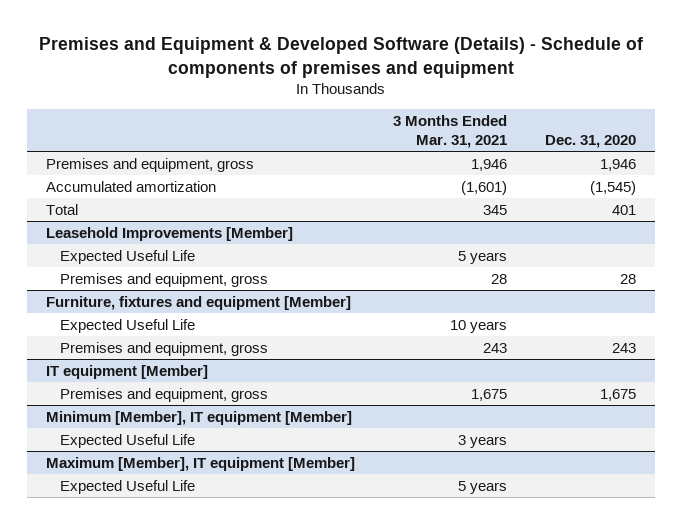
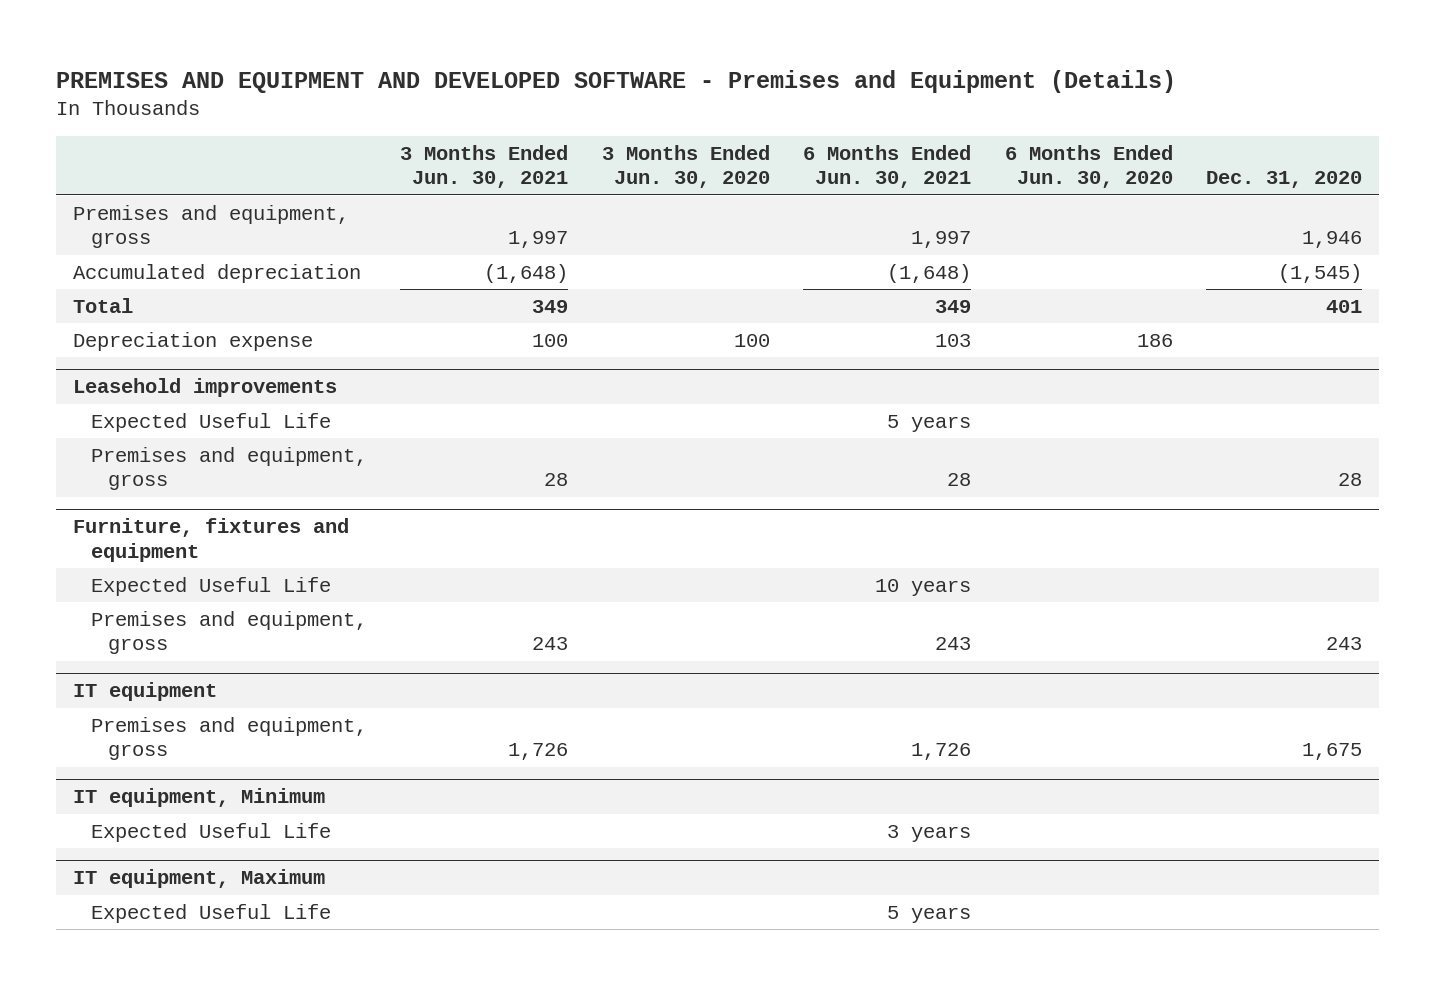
[38,37,643,78] Premises and Equipment & Developed Software (Details) - Schedule of components of premises and equipment -> [56,69,1177,93] PREMISES AND EQUIPMENT AND DEVELOPED SOFTWARE - Premises and Equipment (Details)
[392,114,507,149] 3 Months Ended Mar. 31, 2021 -> none
none -> [400,144,569,189] 3 Months Ended Jun. 30, 2021
none -> [601,144,770,189] 3 Months Ended Jun. 30, 2020
none -> [803,144,972,189] 6 Months Ended Jun. 30, 2021
none -> [1004,144,1173,189] 6 Months Ended Jun. 30, 2020
[45,180,216,192] Accumulated amortization -> [73,263,362,283] Accumulated depreciation
none -> [73,331,314,351] Depreciation expense
[45,226,293,241] Leasehold Improvements [Member] -> [73,378,338,398] Leasehold improvements
[45,295,351,310] Furniture, fixtures and equipment [Member] -> [73,518,350,562] Furniture, fixtures and equipment
[45,364,208,379] IT equipment [Member] -> [73,682,218,702] IT equipment
[45,410,352,425] Minimum [Member], IT equipment [Member] -> [73,788,326,808] IT equipment, Minimum
[45,456,355,471] Maximum [Member], IT equipment [Member] -> [73,869,326,889] IT equipment, Maximum

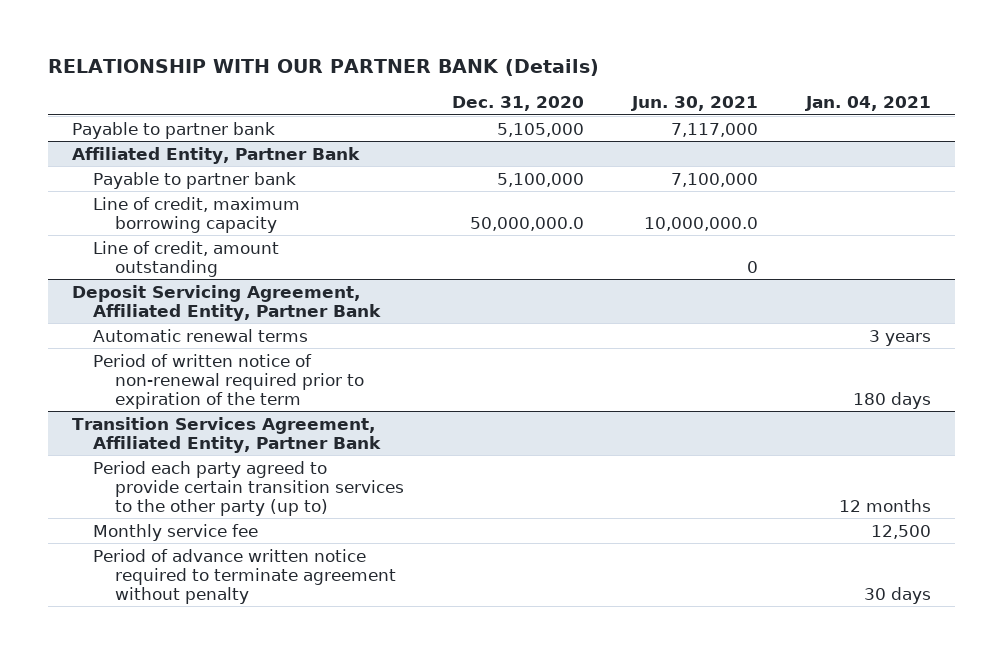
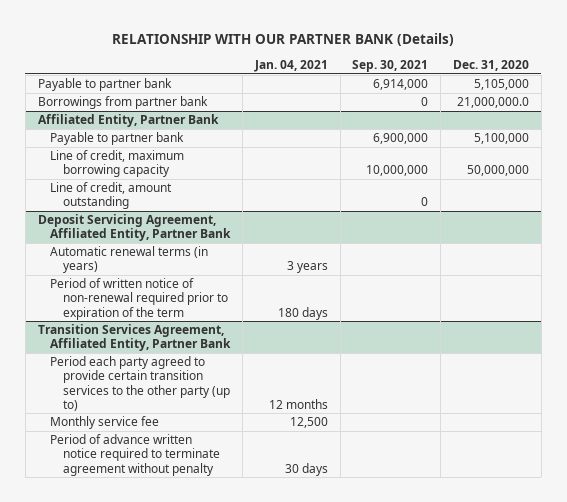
[631,96,759,112] Jun. 30, 2021 -> none
none -> [352,59,429,72] Sep. 30, 2021
none -> [37,96,208,110] Borrowings from partner bank
[469,216,584,231] 50,000,000.0 -> [467,165,530,177] 50,000,000
[93,328,309,342] Automatic renewal terms -> [50,246,209,274] Automatic renewal terms (in years)

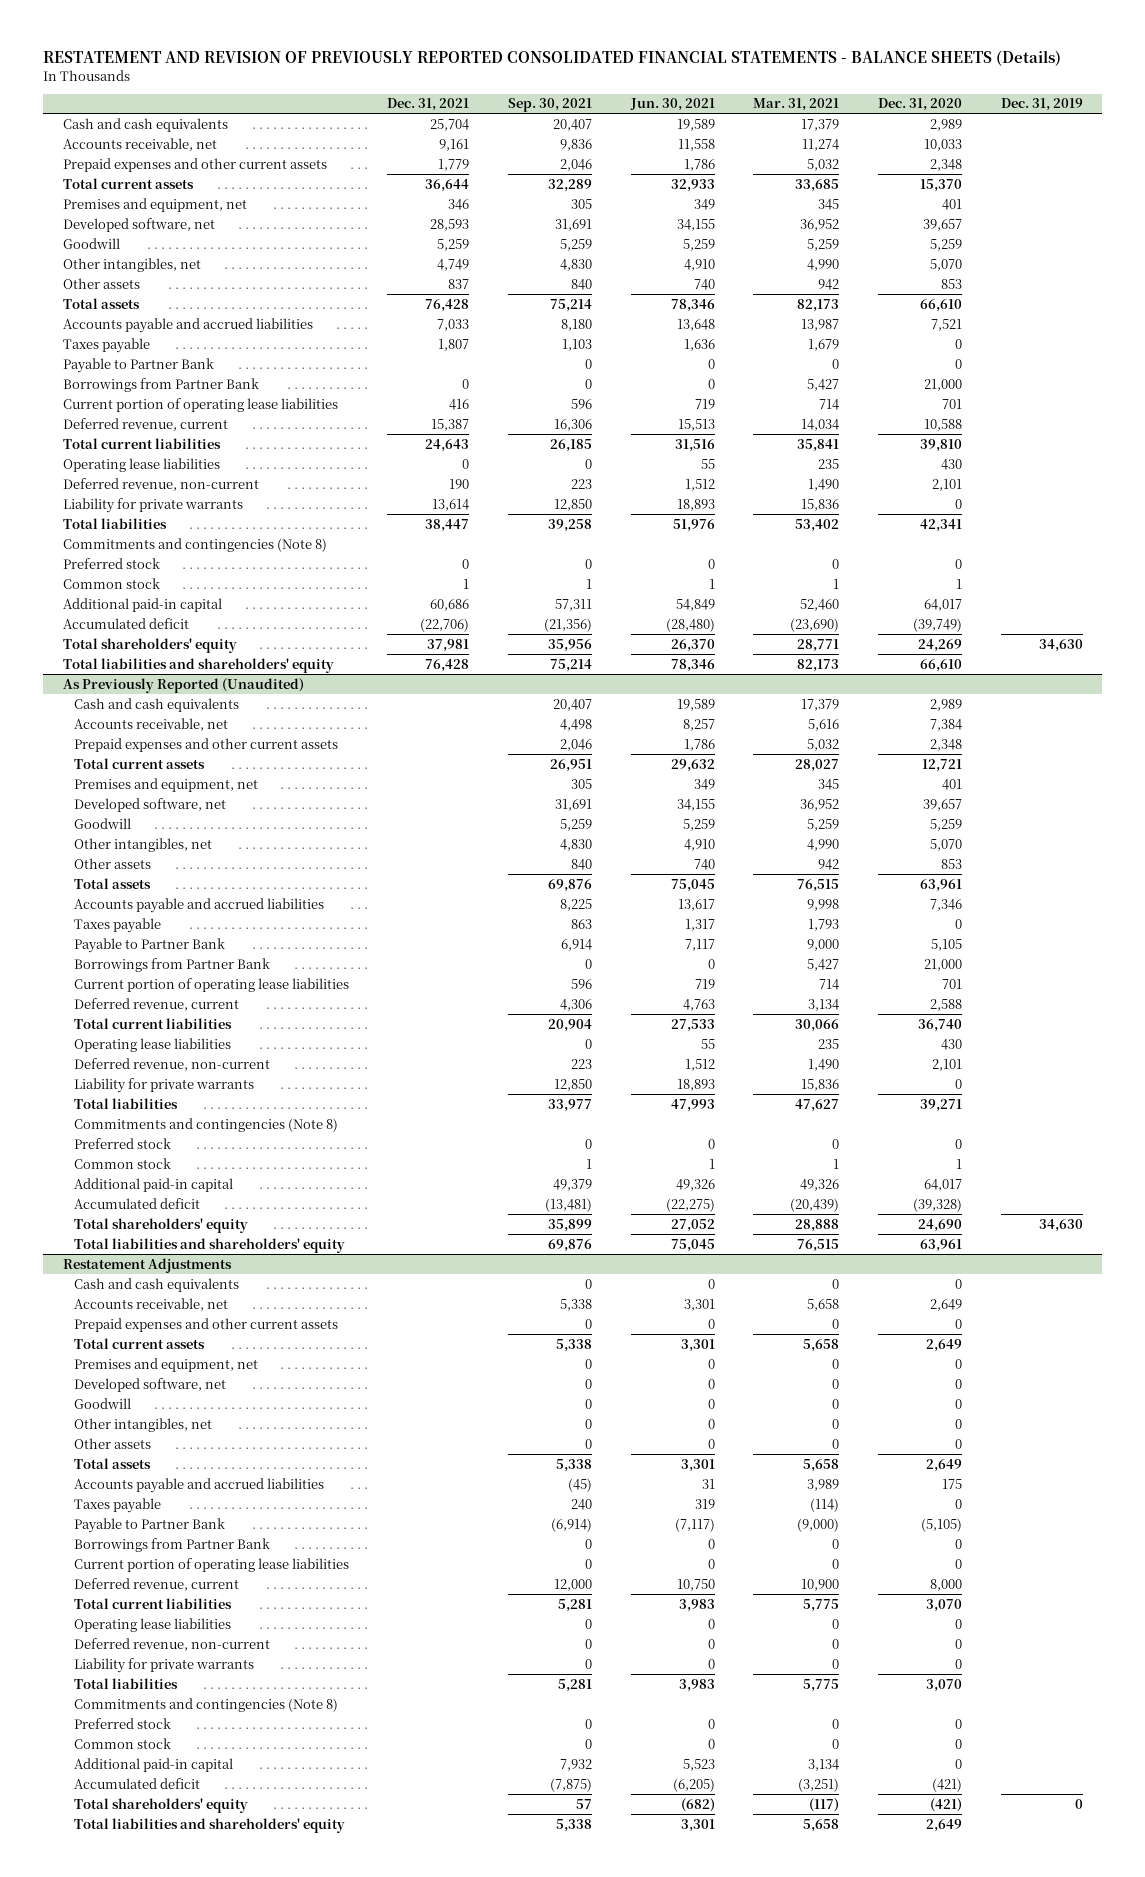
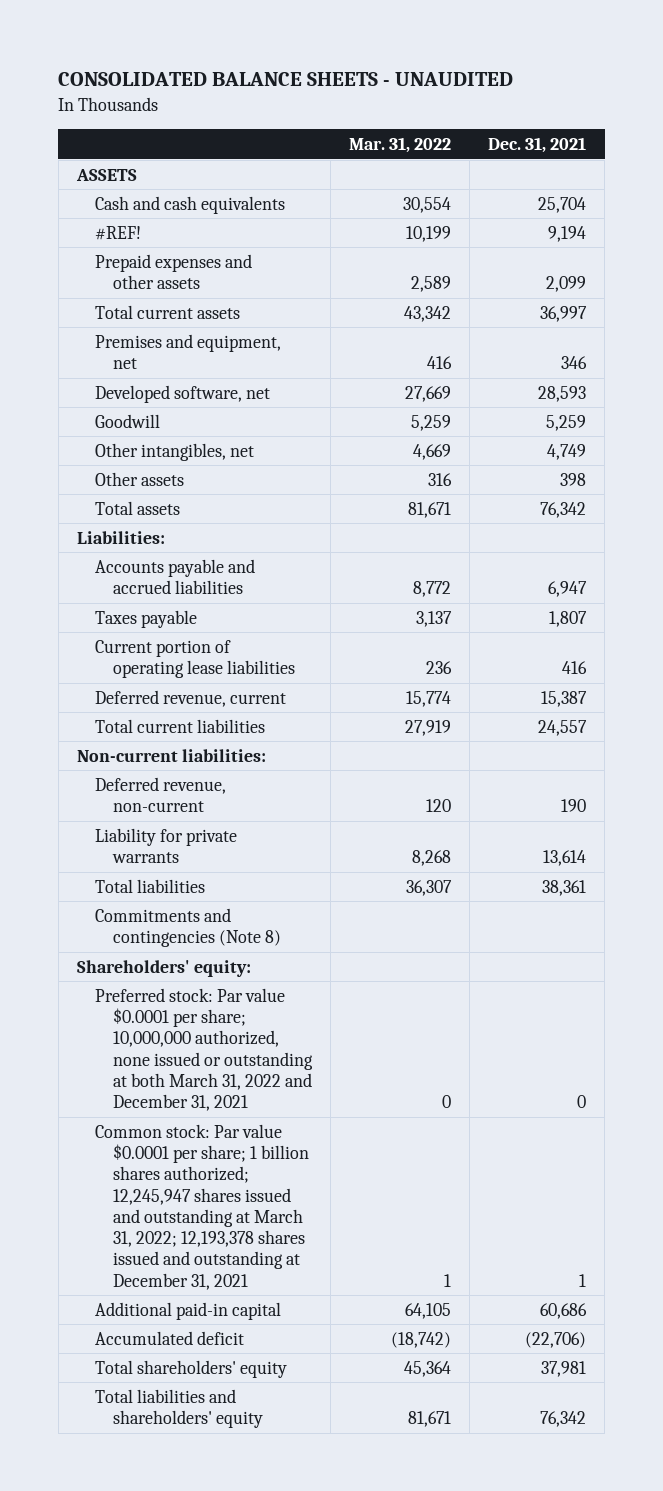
[43,50,1062,67] RESTATEMENT AND REVISION OF PREVIOUSLY REPORTED CONSOLIDATED FINANCIAL STATEMENTS - BALANCE SHEETS (Details) -> [58,72,514,87] CONSOLIDATED BALANCE SHEETS - UNAUDITED
[508,98,593,113] Sep. 30, 2021 -> none
[629,98,715,112] Jun. 30, 2021 -> none
[753,98,840,112] Mar. 31, 2021 -> none
[878,98,963,112] Dec. 31, 2020 -> none
[1000,98,1083,112] Dec. 31, 2019 -> none
none -> [349,137,452,154] Mar. 31, 2022
none -> [75,168,137,181] ASSETS
[62,137,217,151] Accounts receivable, net -> none
none -> [94,225,141,240] #REF!
[62,157,327,172] Prepaid expenses and other current assets -> [94,253,252,290] Prepaid expenses and other assets
[438,158,470,171] 1,779 -> [546,276,587,293] 2,099
[425,178,470,192] 36,644 -> [540,305,588,322] 36,997
[448,278,470,289] 837 -> [560,472,587,486] 398
[425,298,470,312] 76,428 -> [540,501,587,518] 76,342
none -> [76,530,165,544] Liabilities:
[437,318,470,331] 7,033 -> [548,581,588,598] 6,947
[62,357,214,373] Payable to Partner Bank -> none
[62,377,259,392] Borrowings from Partner Bank -> none
[62,457,220,472] Operating lease liabilities -> none
[425,438,470,452] 24,643 -> [538,719,588,736] 24,557
none -> [76,748,266,762] Non-current liabilities:
[425,518,470,532] 38,447 -> [542,879,587,896] 38,361
none -> [76,959,251,977] Shareholders' equity:
[62,557,160,569] Preferred stock -> [94,987,314,1112] Preferred stock: Par value $0.0001 per share; 10,000,000 authorized, none issued or outstanding at both March 31, 2022 and December 31, 2021
[62,577,160,589] Common stock -> [94,1123,310,1290] Common stock: Par value $0.0001 per share; 1 billion shares authorized; 12,245,947 shares issued and outstanding at March 31, 2022; 12,193,378 shares issued and outstanding at December 31, 2021
[62,677,304,693] As Previously Reported (Unaudited) -> none
[73,697,239,712] Cash and cash equivalents -> none
[73,717,228,731] Accounts receivable, net -> none
[73,737,338,752] Prepaid expenses and other current assets -> none
[73,757,205,769] Total current assets -> none
[73,777,258,792] Premises and equipment, net -> none
[73,797,226,812] Developed software, net -> none
[73,817,131,829] Goodwill -> none
[73,837,212,852] Other intangibles, net -> none
[73,857,151,869] Other assets -> none
[73,877,151,889] Total assets -> none
[73,897,324,913] Accounts payable and accrued liabilities -> none
[73,917,161,933] Taxes payable -> none
[73,937,225,953] Payable to Partner Bank -> none
[73,957,270,972] Borrowings from Partner Bank -> none
[73,977,349,992] Current portion of operating lease liabilities -> none
[73,997,239,1011] Deferred revenue, current -> none
[73,1017,232,1029] Total current liabilities -> none
[73,1037,231,1052] Operating lease liabilities -> none
[73,1057,270,1071] Deferred revenue, non-current -> none
[73,1077,254,1093] Liability for private warrants -> none
[73,1097,178,1109] Total liabilities -> none
[73,1117,338,1132] Commitments and contingencies (Note 8) -> none
[73,1137,171,1149] Preferred stock -> none
[73,1157,171,1169] Common stock -> none
[73,1177,233,1192] Additional paid-in capital -> none
[73,1197,200,1209] Accumulated deficit -> none
[73,1217,248,1233] Total shareholders' equity -> none
[73,1237,345,1253] Total liabilities and shareholders' equity -> none
[62,1257,232,1273] Restatement Adjustments -> none
[73,1277,239,1292] Cash and cash equivalents -> none
[73,1297,228,1311] Accounts receivable, net -> none
[73,1317,338,1332] Prepaid expenses and other current assets -> none
[73,1337,205,1349] Total current assets -> none
[73,1357,258,1372] Premises and equipment, net -> none
[73,1377,226,1392] Developed software, net -> none
[73,1397,131,1409] Goodwill -> none
[73,1417,212,1432] Other intangibles, net -> none
[73,1437,151,1449] Other assets -> none
[73,1457,151,1469] Total assets -> none
[73,1477,324,1493] Accounts payable and accrued liabilities -> none
[73,1497,161,1513] Taxes payable -> none
[73,1517,225,1533] Payable to Partner Bank -> none
[73,1537,270,1552] Borrowings from Partner Bank -> none
[73,1557,349,1572] Current portion of operating lease liabilities -> none
[73,1577,239,1591] Deferred revenue, current -> none
[73,1597,232,1609] Total current liabilities -> none
[73,1617,231,1632] Operating lease liabilities -> none
[73,1637,270,1651] Deferred revenue, non-current -> none
[73,1657,254,1673] Liability for private warrants -> none
[73,1677,178,1689] Total liabilities -> none
[73,1697,338,1712] Commitments and contingencies (Note 8) -> none
[73,1717,171,1729] Preferred stock -> none
[73,1737,171,1749] Common stock -> none
[73,1757,233,1772] Additional paid-in capital -> none
[73,1777,200,1789] Accumulated deficit -> none
[73,1797,248,1813] Total shareholders' equity -> none
[73,1817,345,1833] Total liabilities and shareholders' equity -> none
[425,658,470,672] 76,428 -> [540,1411,587,1428] 76,342

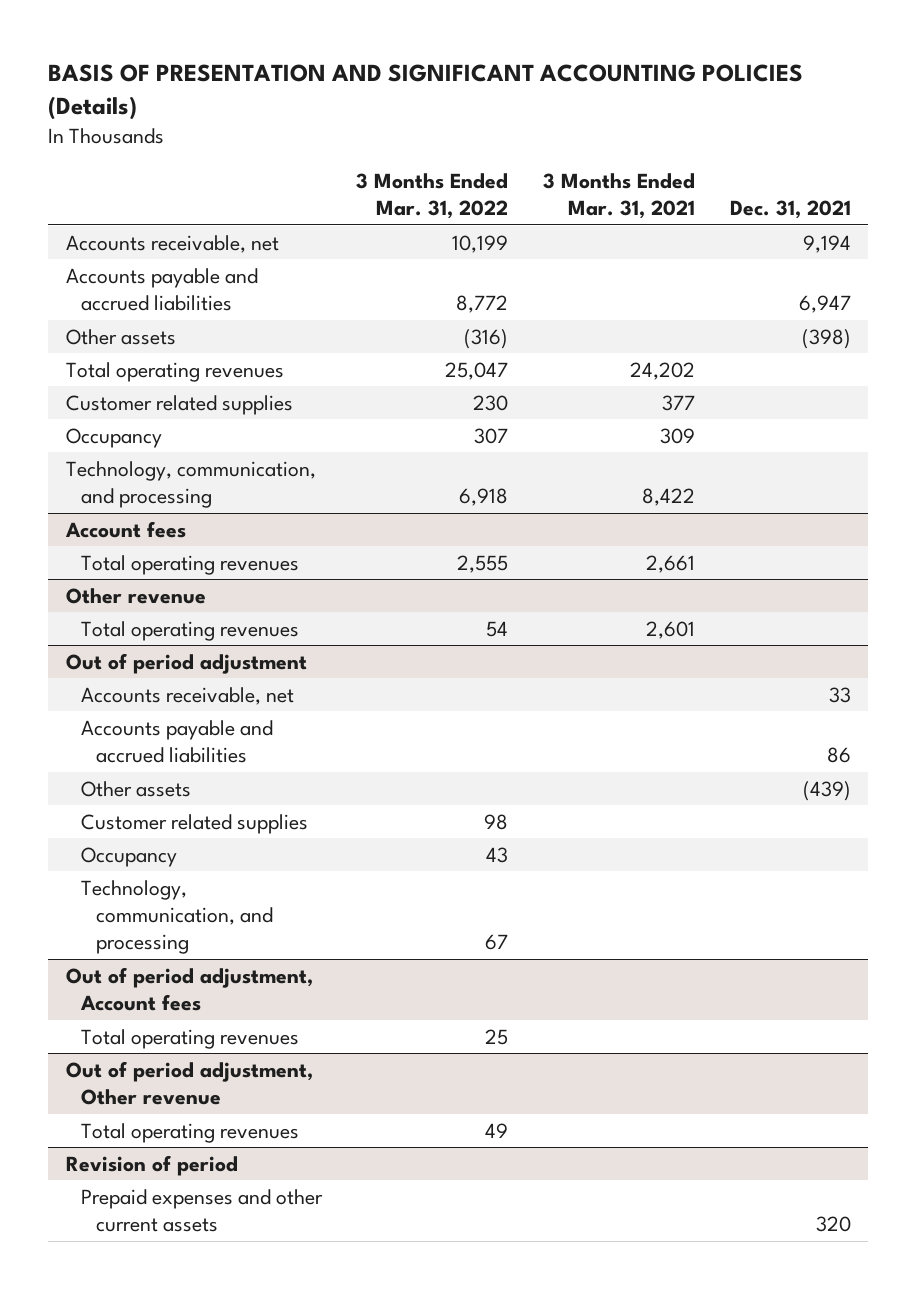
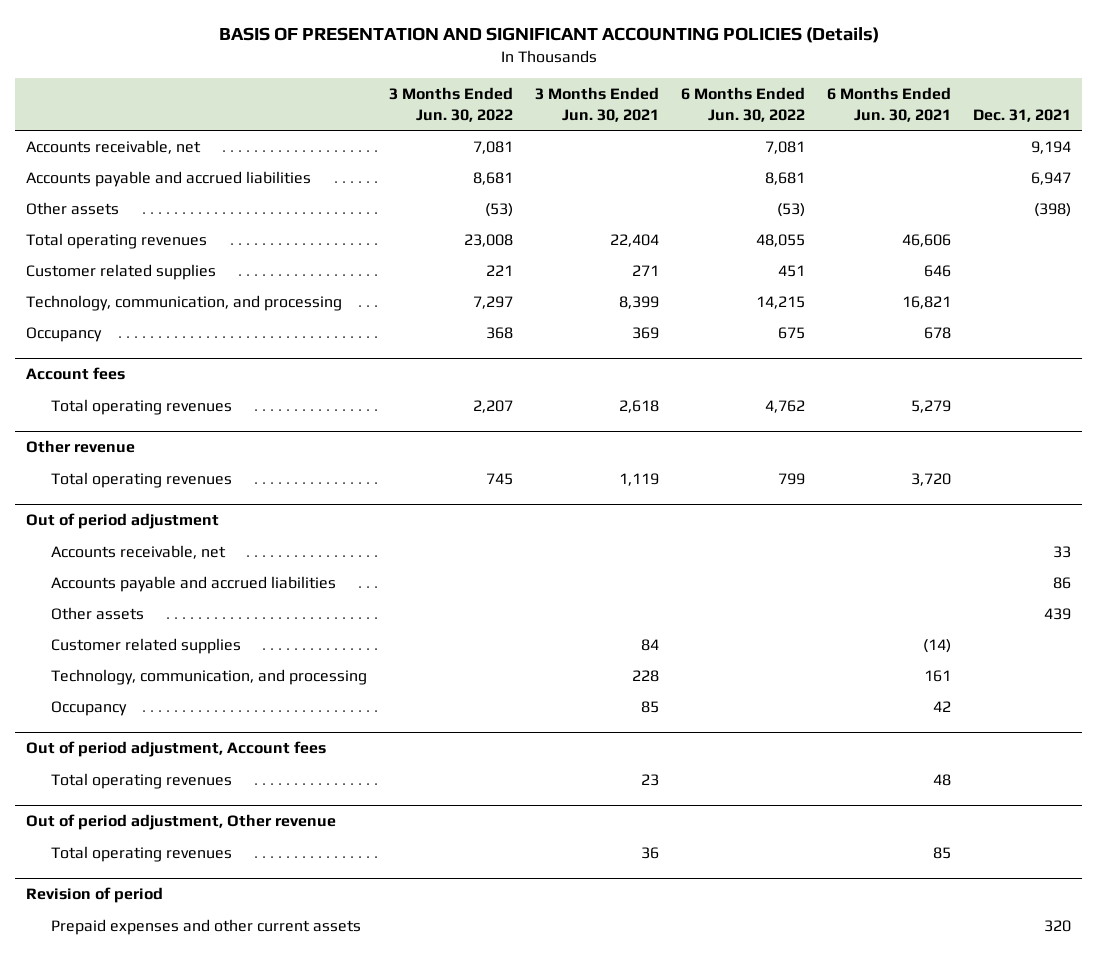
[356,173,509,220] 3 Months Ended Mar. 31, 2022 -> none
[543,173,696,220] 3 Months Ended Mar. 31, 2021 -> none
none -> [389,87,514,122] 3 Months Ended Jun. 30, 2022
none -> [535,87,660,122] 3 Months Ended Jun. 30, 2021
none -> [681,87,806,122] 6 Months Ended Jun. 30, 2022
none -> [826,87,951,122] 6 Months Ended Jun. 30, 2021
[65,427,162,448] Occupancy -> [26,326,103,342] Occupancy
[802,780,851,801] (439) -> [1043,607,1071,620] 439
[80,846,177,867] Occupancy -> [51,700,128,716] Occupancy

